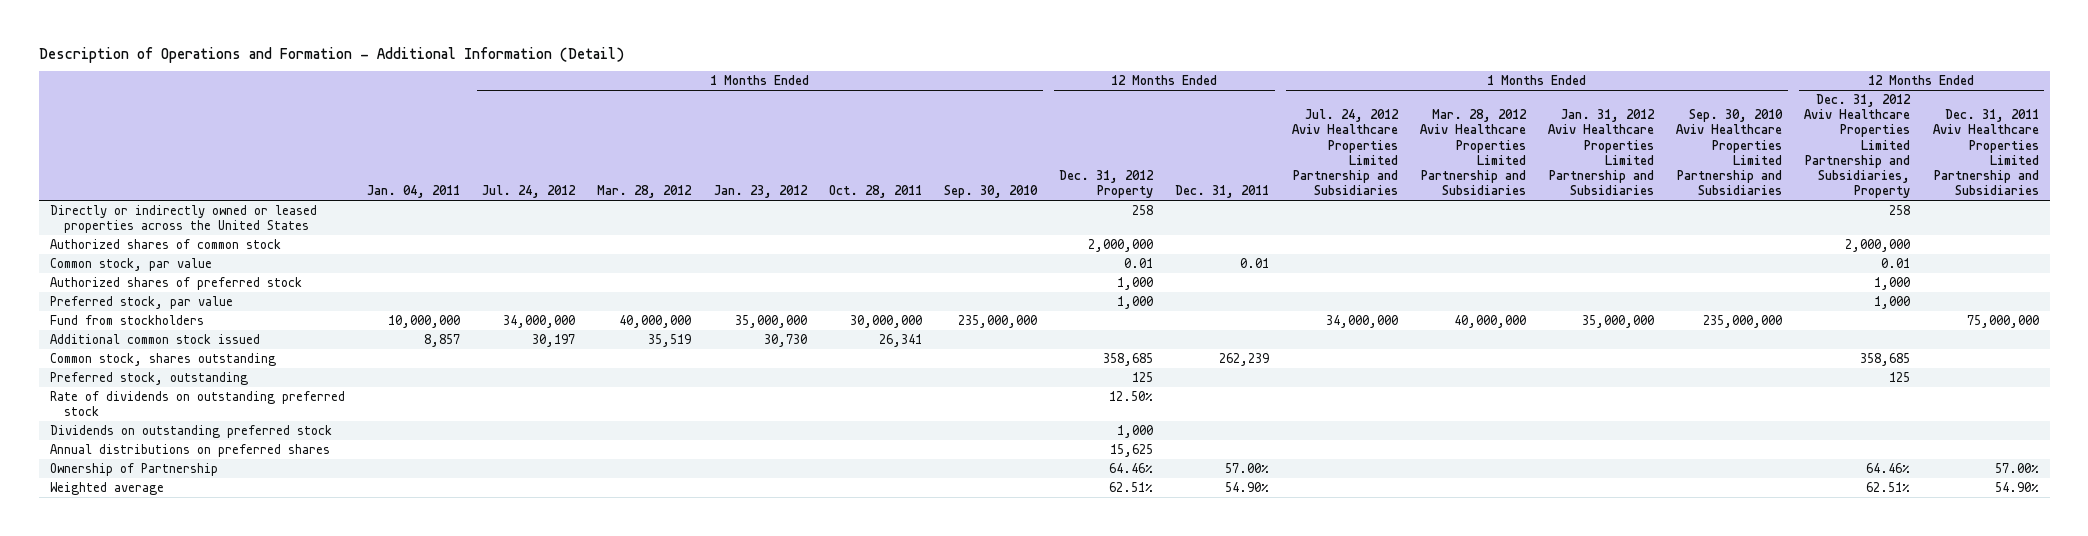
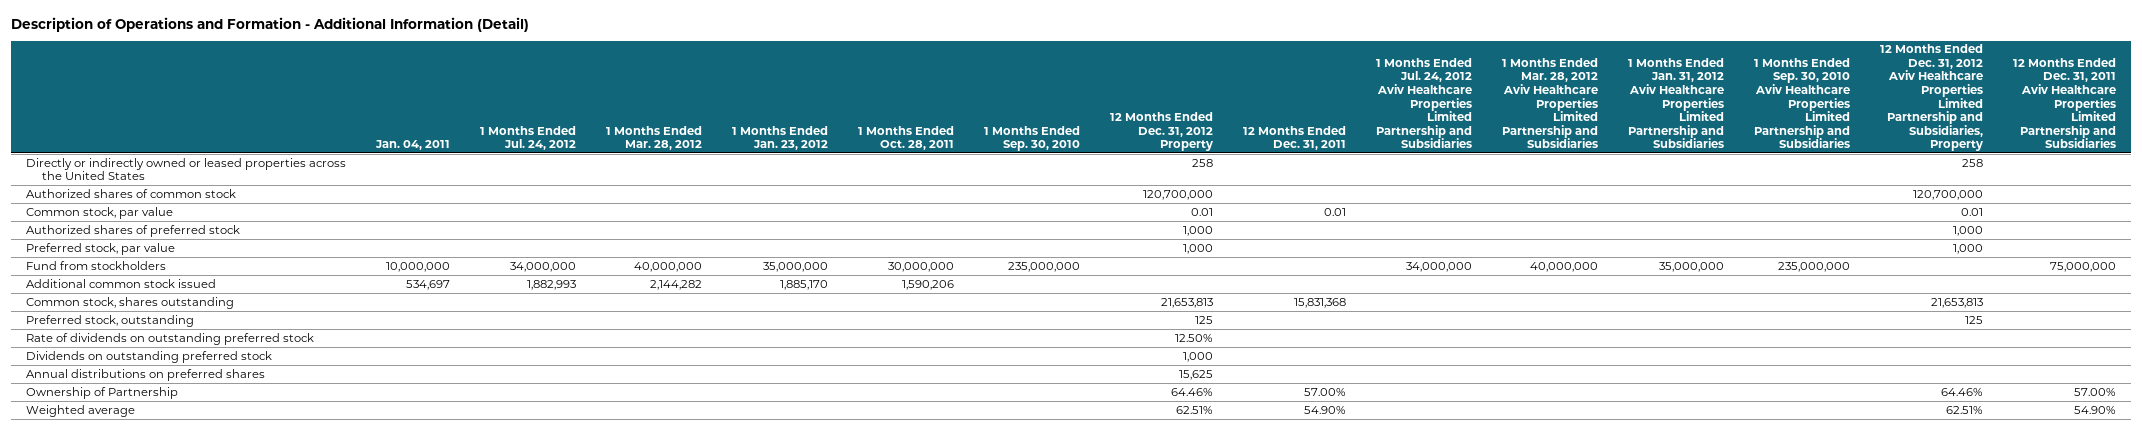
[1088,238,1154,252] 2,000,000 -> [1142,189,1213,200] 120,700,000
[1845,238,1911,252] 2,000,000 -> [1912,189,1983,200] 120,700,000
[424,333,461,347] 8,857 -> [405,279,450,290] 534,697
[532,333,576,347] 30,197 -> [526,279,576,290] 1,882,993
[648,333,692,347] 35,519 -> [649,279,702,290] 2,144,282
[763,333,807,347] 30,730 -> [779,279,828,290] 1,885,170
[878,333,922,347] 26,341 -> [901,279,954,290] 1,590,206
[1103,352,1154,366] 358,685 -> [1160,297,1213,308] 21,653,813
[1219,352,1270,366] 262,239 -> [1293,297,1346,308] 15,831,368
[1860,352,1911,366] 358,685 -> [1930,297,1983,308] 21,653,813

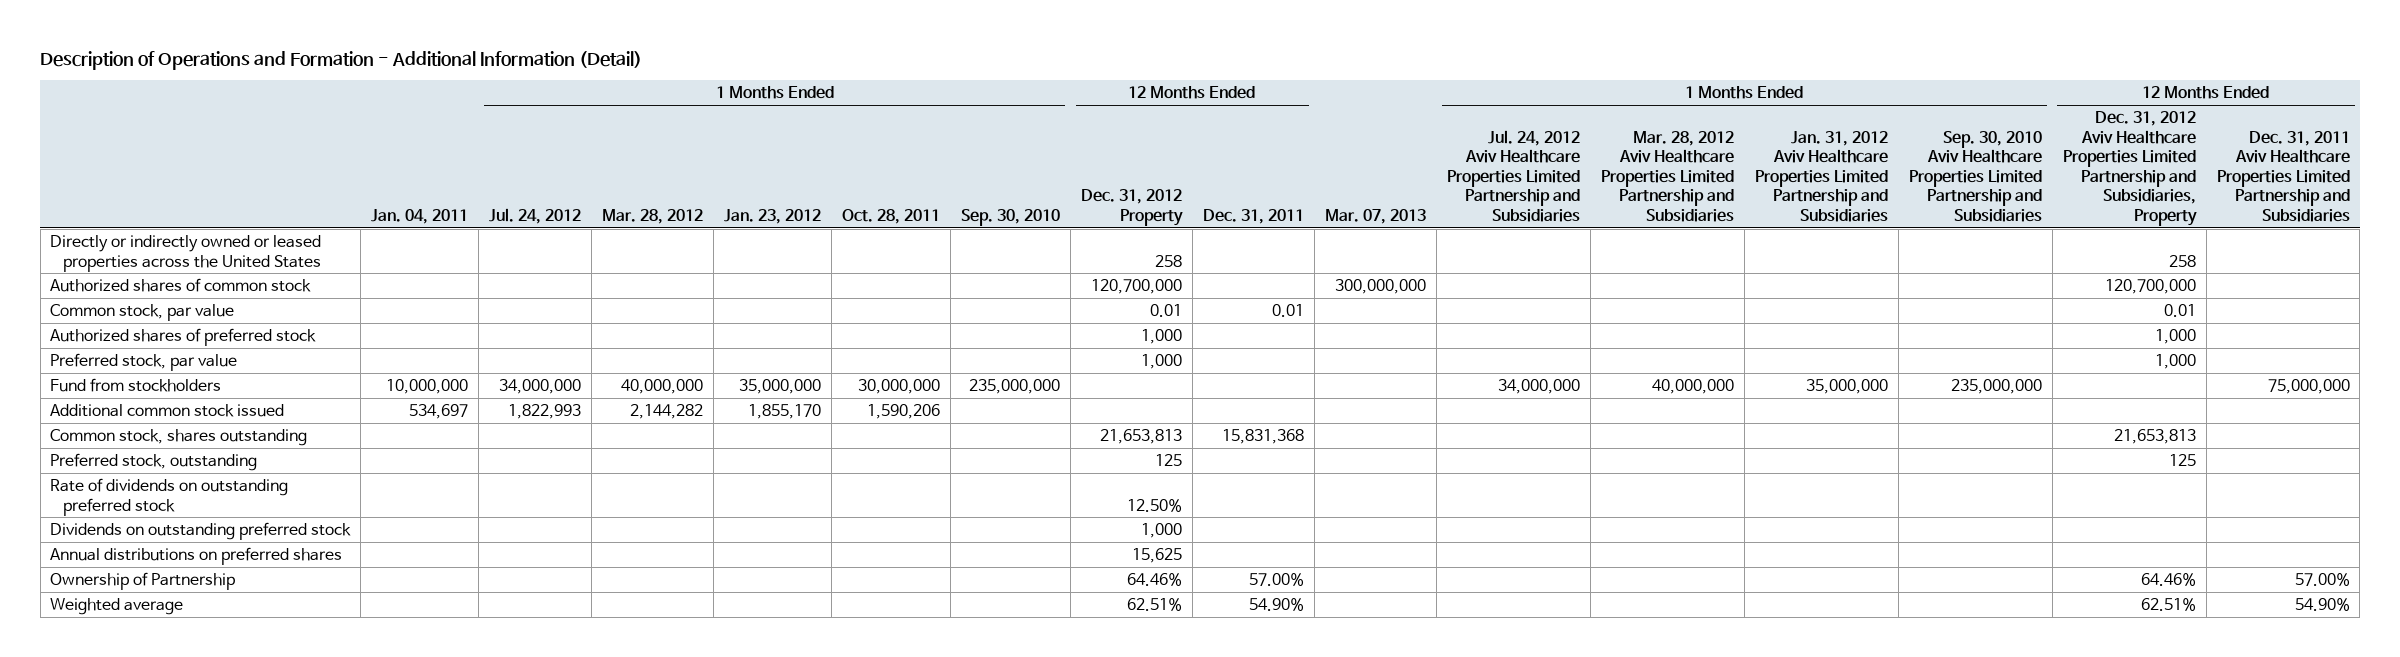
none -> [1324,209,1426,225] Mar. 07, 2013
[526,279,576,290] 1,882,993 -> [508,404,582,420] 1,822,993
[779,279,828,290] 1,885,170 -> [748,404,822,420] 1,855,170

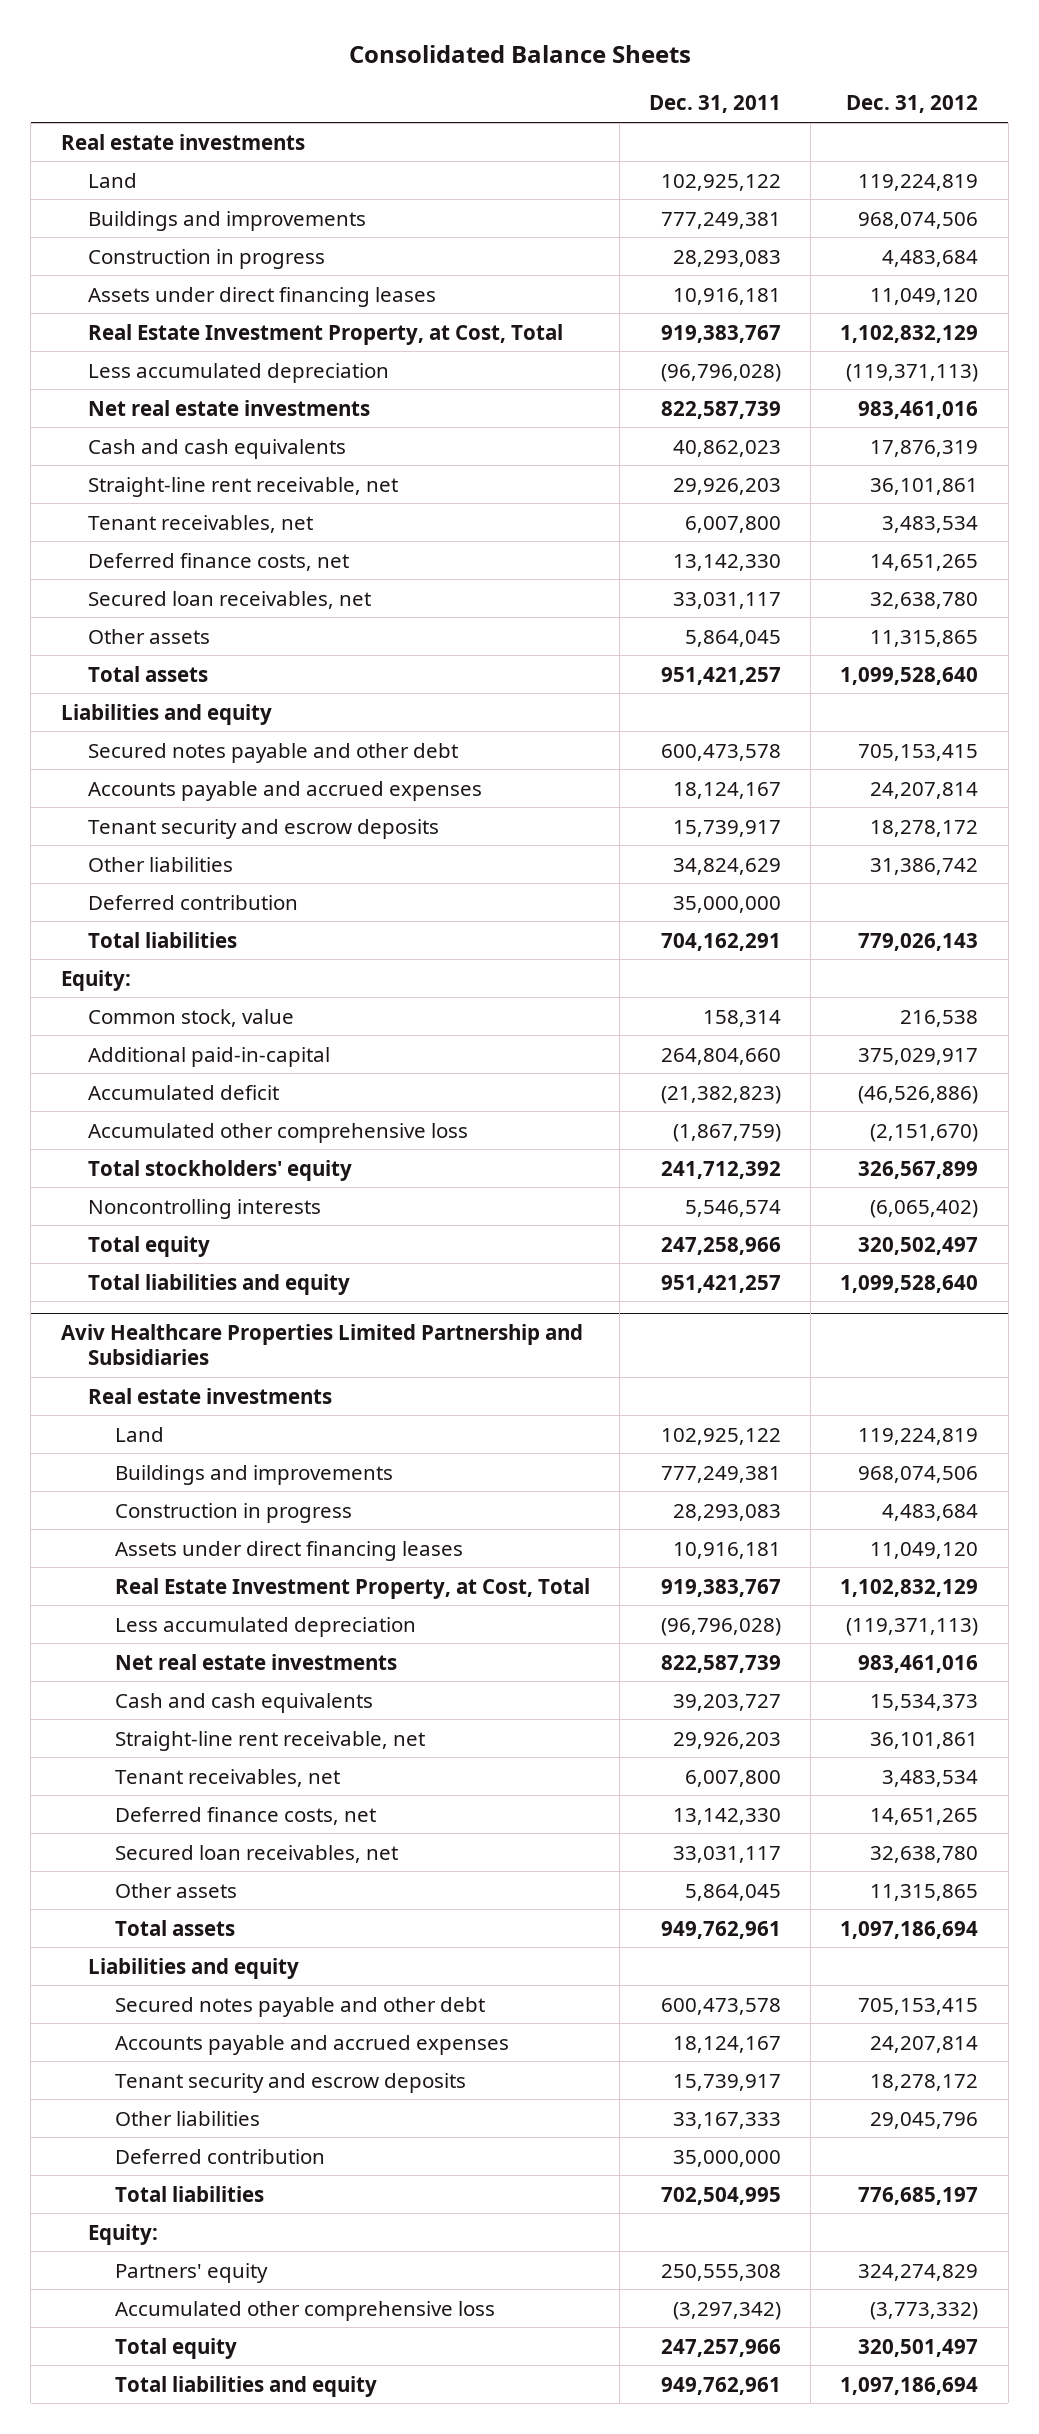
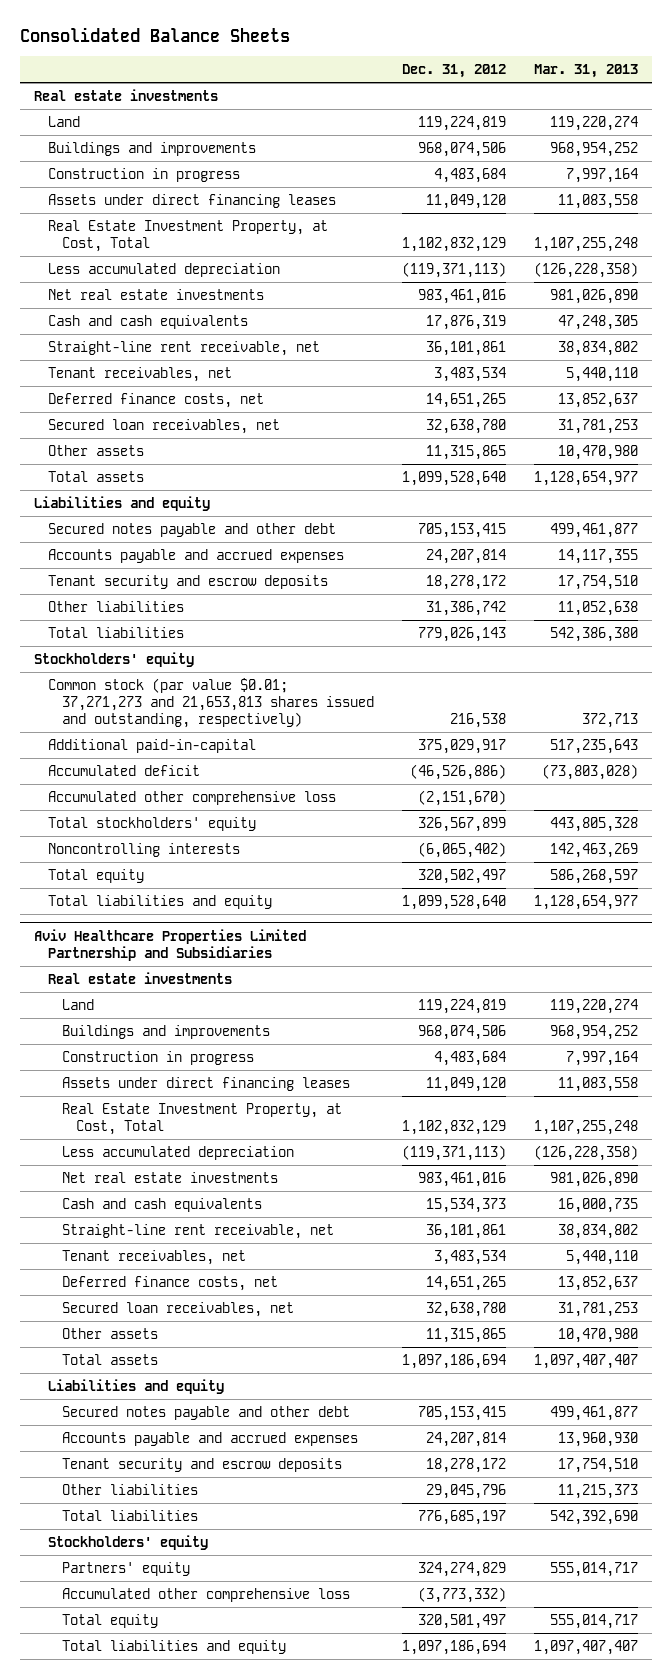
[649,95,782,114] Dec. 31, 2011 -> none
none -> [534,64,639,79] Mar. 31, 2013
[87,894,298,910] Deferred contribution -> none
[60,969,131,991] Equity: -> [33,652,194,668] Stockholders' equity
[87,1008,294,1027] Common stock, value -> [47,678,374,729] Common stock (par value $0.01; 37,271,273 and 21,653,813 shares issued and outstanding, respectively)
[114,2148,325,2164] Deferred contribution -> none
[87,2223,158,2245] Equity: -> [47,1535,208,1551] Stockholders' equity

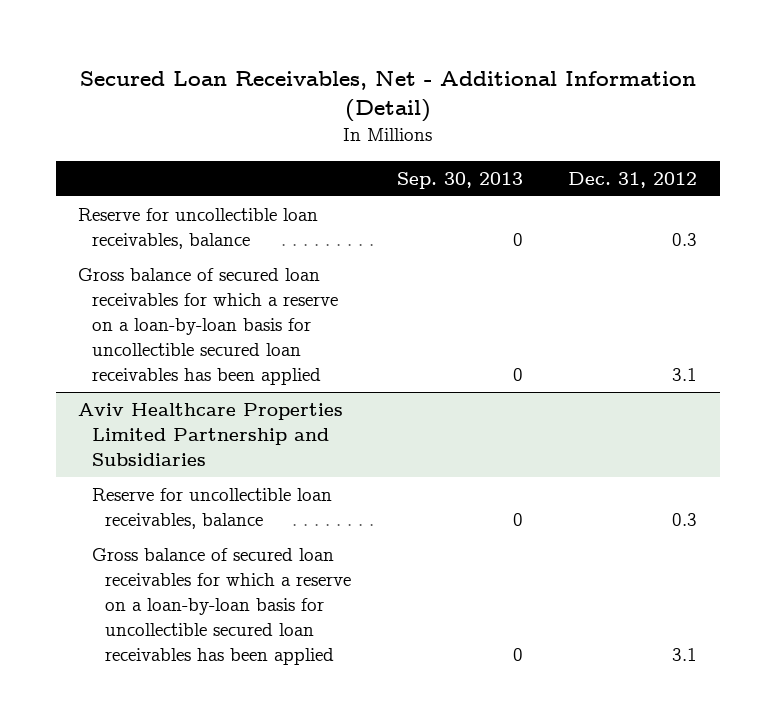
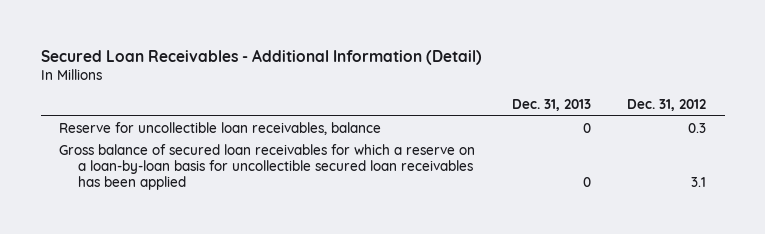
[79,70,696,123] Secured Loan Receivables, Net - Additional Information (Detail) -> [40,48,482,65] Secured Loan Receivables - Additional Information (Detail)
[396,171,523,189] Sep. 30, 2013 -> none
none -> [511,99,591,112] Dec. 31, 2013
[78,403,344,467] Aviv Healthcare Properties Limited Partnership and Subsidiaries -> none
[91,488,332,530] Reserve for uncollectible loan receivables, balance -> none
[91,548,352,665] Gross balance of secured loan receivables for which a reserve on a loan-by-loan basis for uncollectible secured loan receivables has been applied -> none

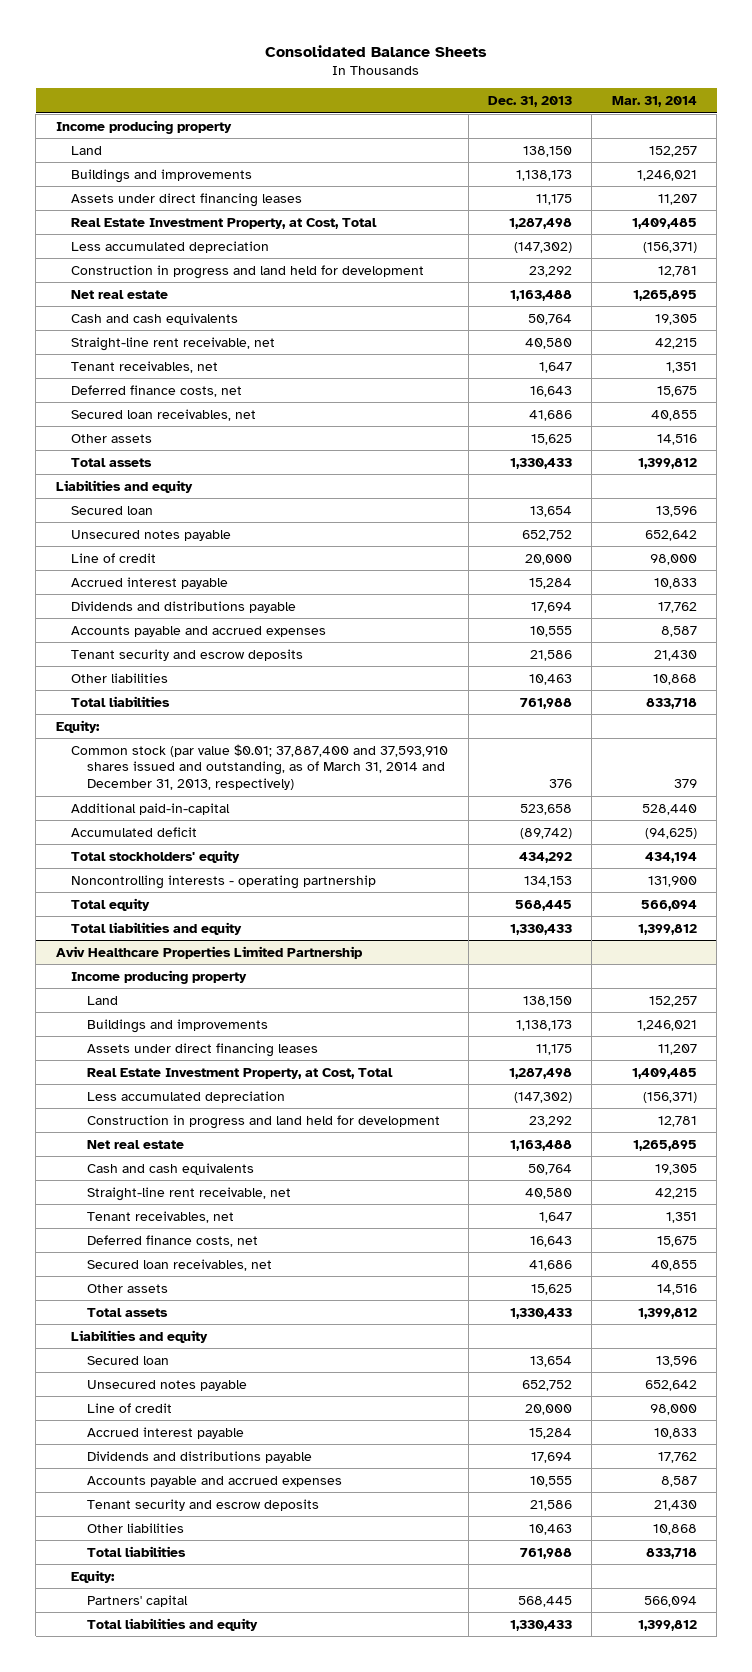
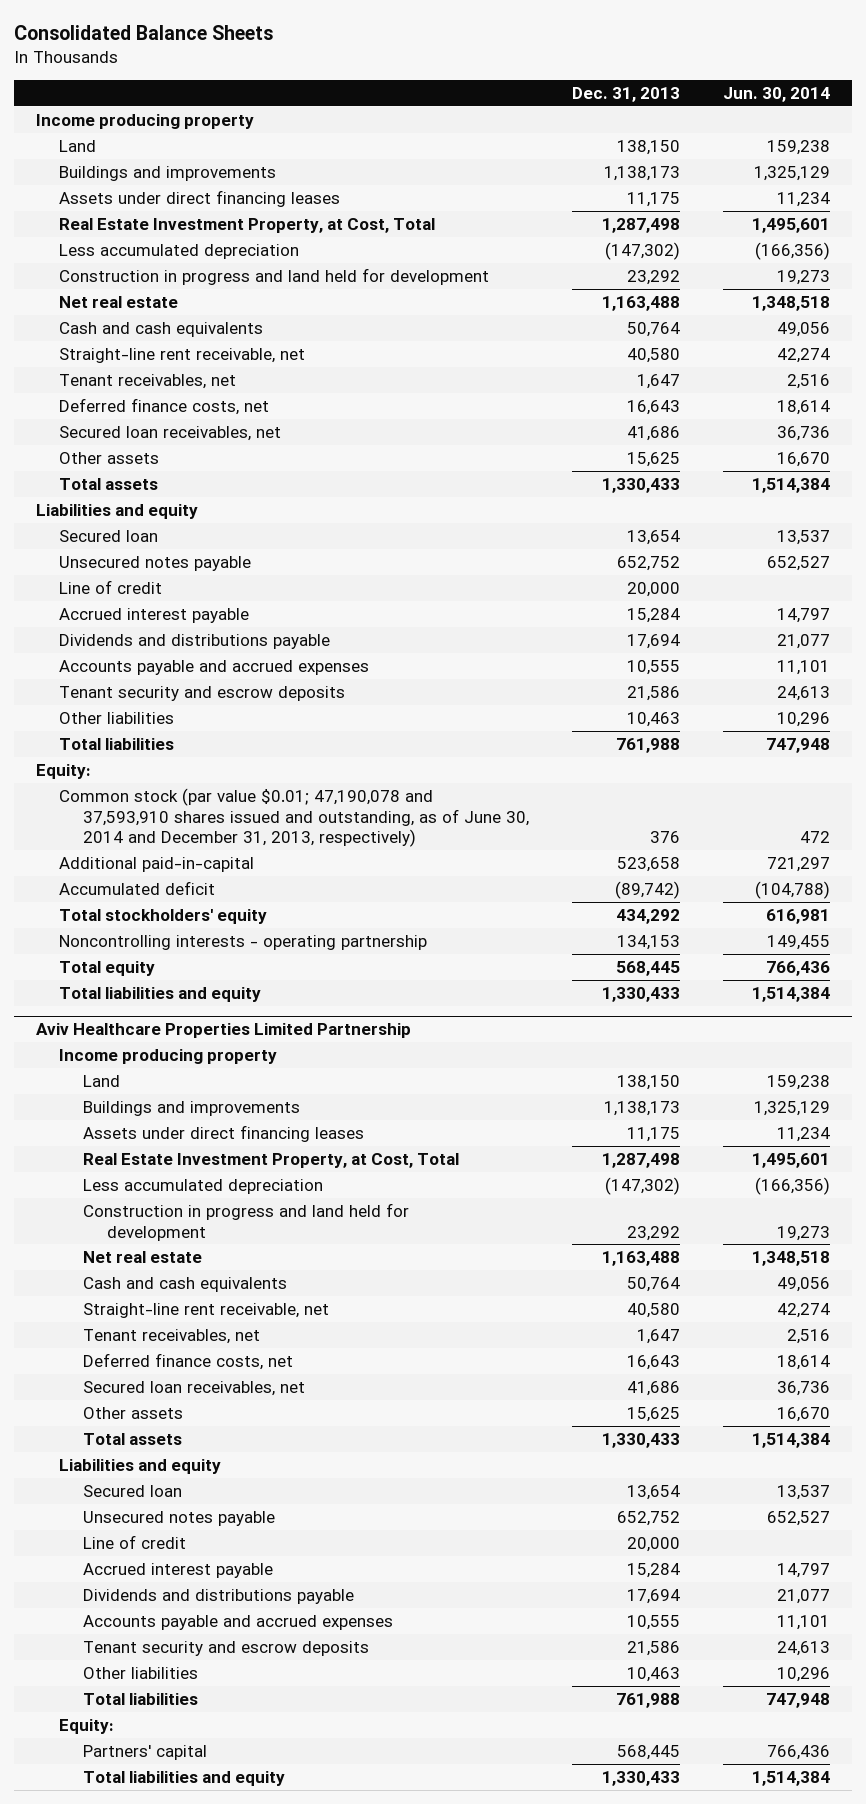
[611,96,697,108] Mar. 31, 2014 -> none
none -> [723,86,831,102] Jun. 30, 2014
[71,743,449,790] Common stock (par value $0.01; 37,887,400 and 37,593,910 shares issued and outstanding, as of March 31, 2014 and December 31, 2013, respectively) -> [59,787,530,848] Common stock (par value $0.01; 47,190,078 and 37,593,910 shares issued and outstanding, as of June 30, 2014 and December 31, 2013, respectively)

